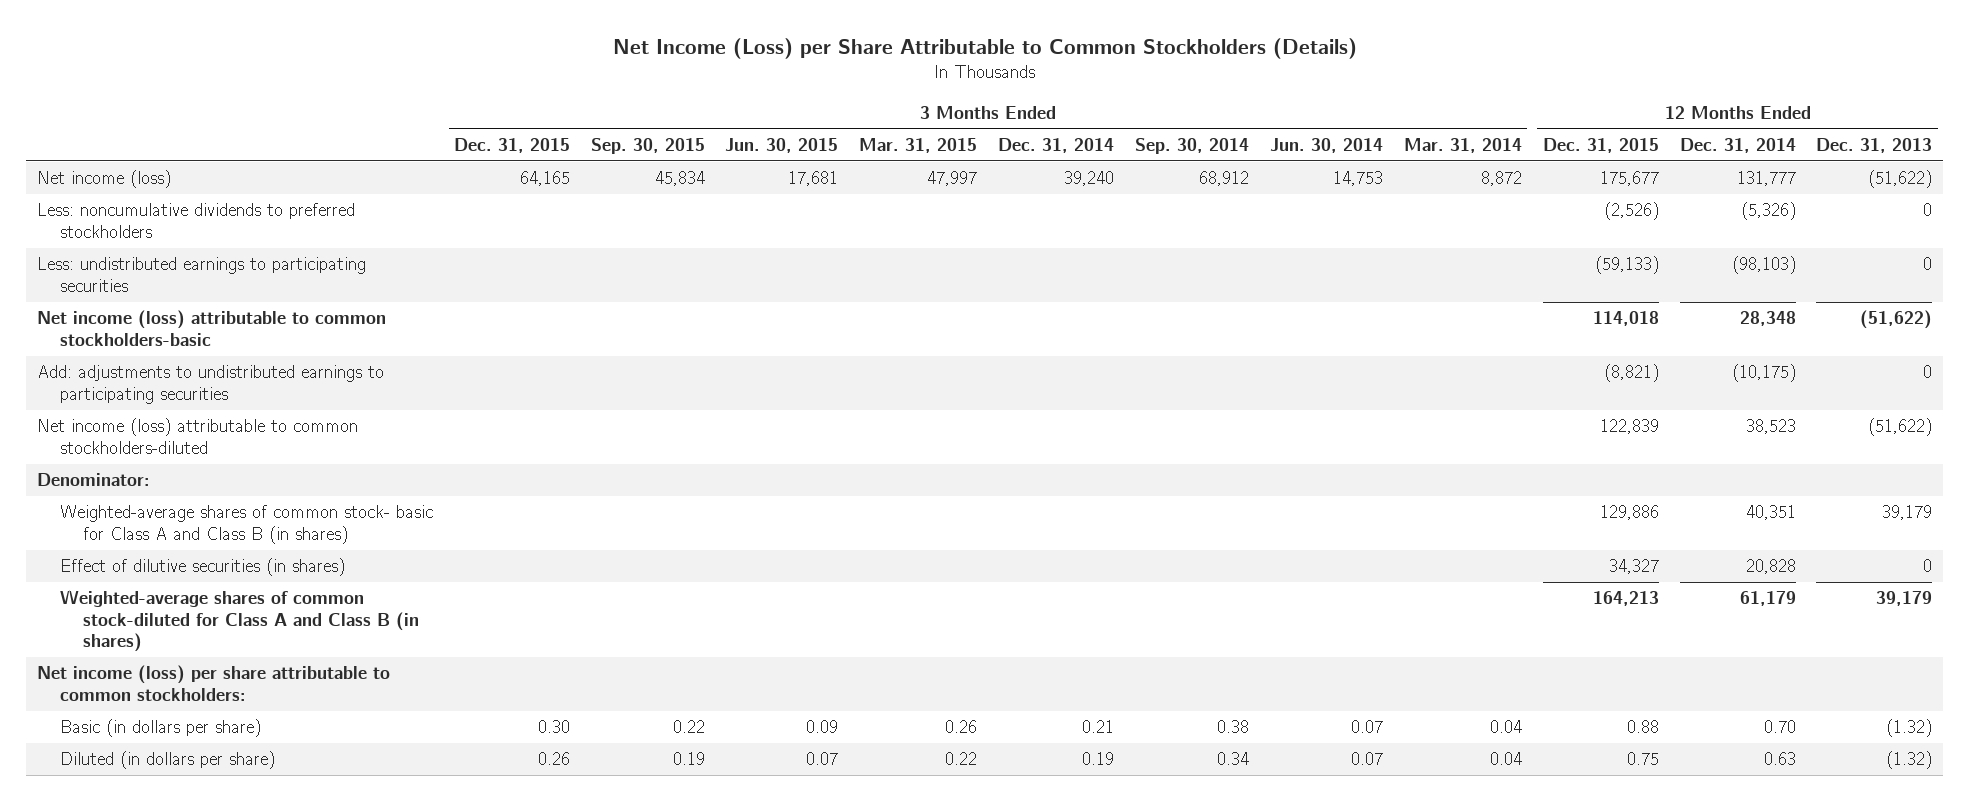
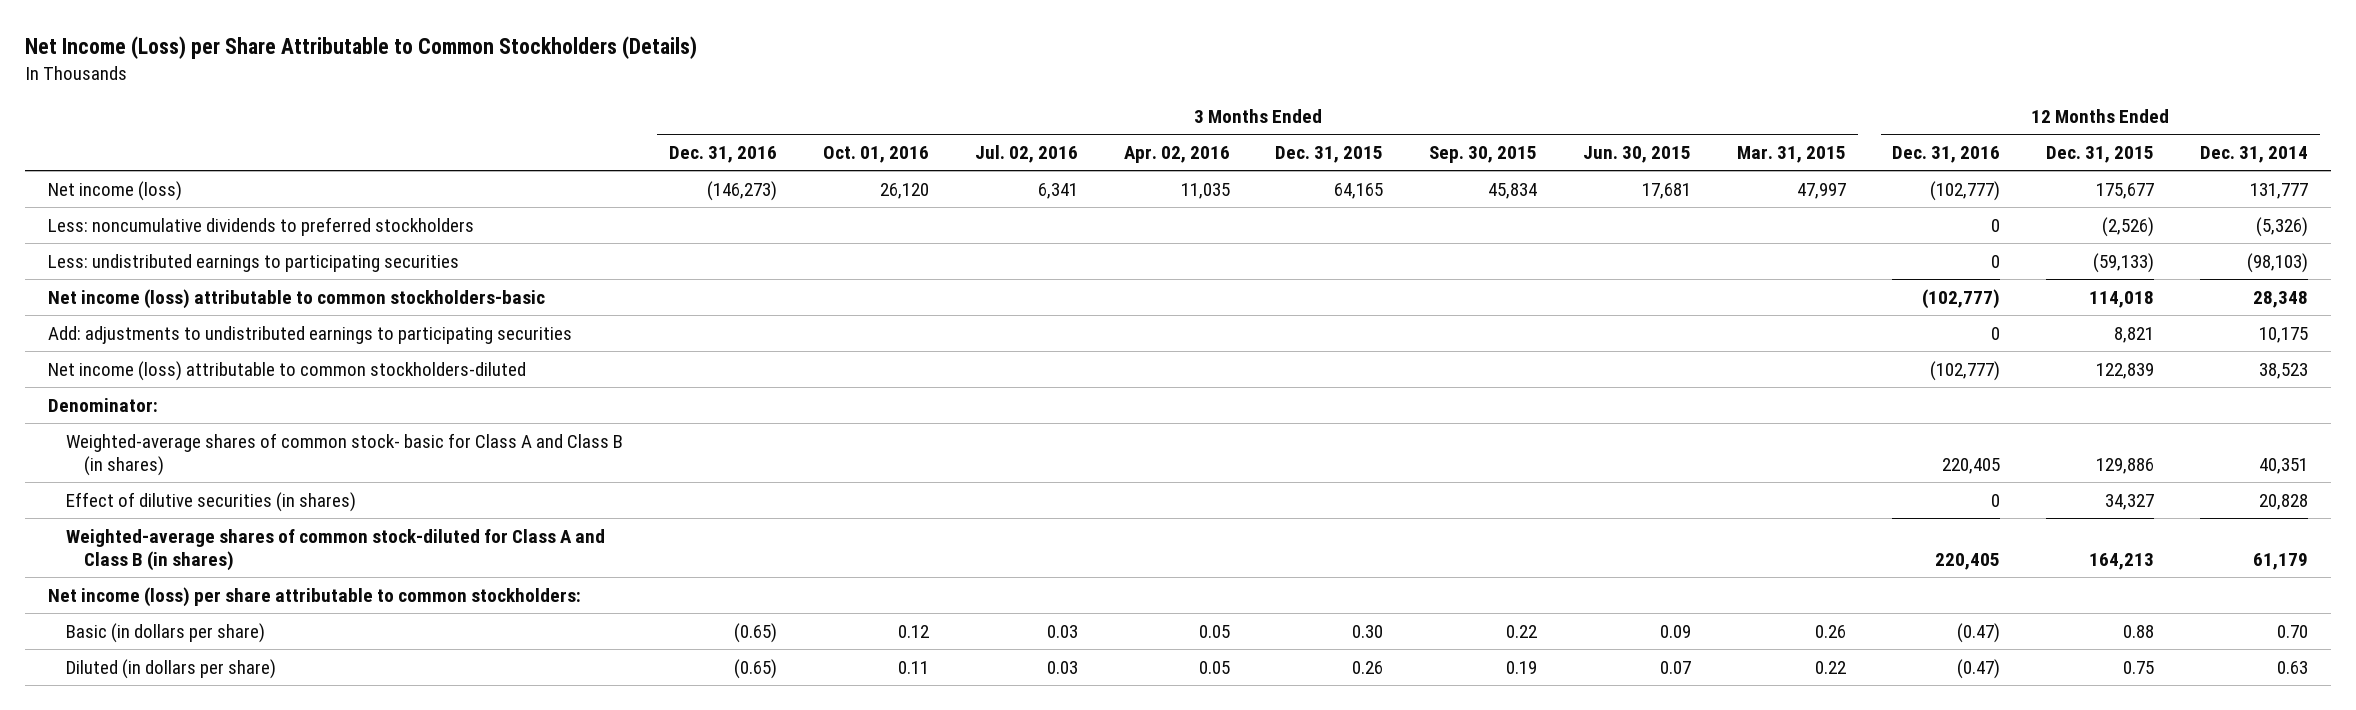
[998,137,1115,153] Dec. 31, 2014 -> none
[1135,137,1250,154] Sep. 30, 2014 -> none
[1269,137,1383,153] Jun. 30, 2014 -> none
[1403,137,1522,153] Mar. 31, 2014 -> none
[1816,137,1933,153] Dec. 31, 2013 -> none
none -> [668,146,777,164] Dec. 31, 2016
none -> [822,146,929,164] Oct. 01, 2016
none -> [974,145,1078,164] Jul. 02, 2016
none -> [1123,146,1230,164] Apr. 02, 2016
none -> [1892,146,2001,164] Dec. 31, 2016
[1603,364,1659,383] (8,821) -> [2114,326,2155,343] 8,821
[1731,364,1796,383] (10,175) -> [2259,326,2309,343] 10,175

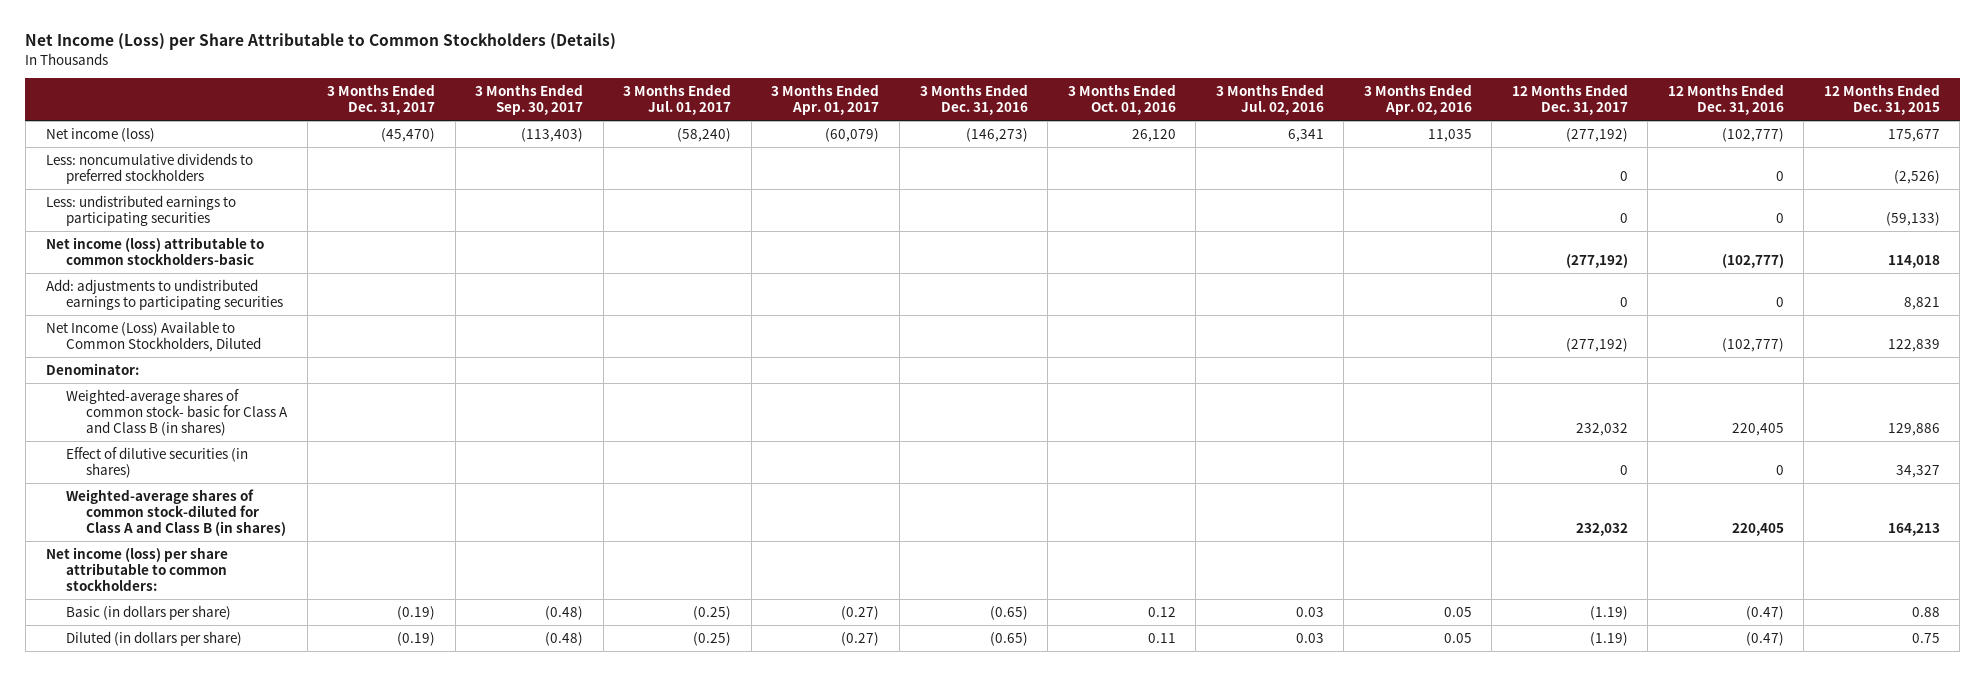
[1275,146,1384,164] Dec. 31, 2015 -> none
[1429,146,1538,164] Sep. 30, 2015 -> none
[1583,146,1692,164] Jun. 30, 2015 -> none
[1737,146,1847,164] Mar. 31, 2015 -> none
[2200,146,2309,164] Dec. 31, 2014 -> none
none -> [327,84,436,116] 3 Months Ended Dec. 31, 2017
none -> [475,84,584,116] 3 Months Ended Sep. 30, 2017
none -> [623,84,732,116] 3 Months Ended Jul. 01, 2017
none -> [771,84,880,116] 3 Months Ended Apr. 01, 2017
none -> [1511,84,1628,116] 12 Months Ended Dec. 31, 2017
[47,360,526,381] Net income (loss) attributable to common stockholders-diluted -> [45,320,261,353] Net Income (Loss) Available to Common Stockholders, Diluted

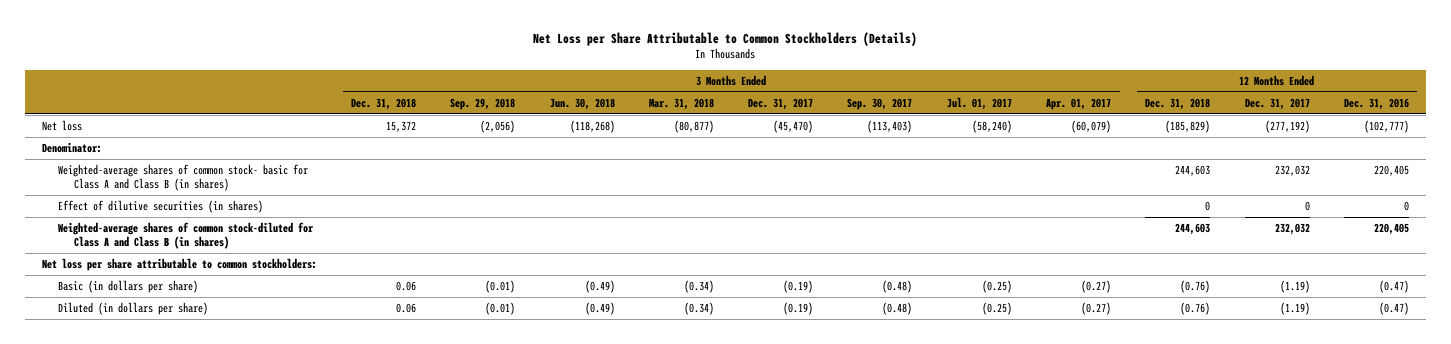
[25,33,617,51] Net Income (Loss) per Share Attributable to Common Stockholders (Details) -> [533,31,918,46] Net Loss per Share Attributable to Common Stockholders (Details)
[919,84,1028,116] 3 Months Ended Dec. 31, 2016 -> none
[1067,84,1176,116] 3 Months Ended Oct. 01, 2016 -> none
[1215,84,1324,116] 3 Months Ended Jul. 02, 2016 -> none
[1363,84,1472,116] 3 Months Ended Apr. 02, 2016 -> none
[1823,84,1940,116] 12 Months Ended Dec. 31, 2015 -> none
none -> [351,97,417,110] Dec. 31, 2018
none -> [450,97,516,110] Sep. 29, 2018
none -> [549,97,615,110] Jun. 30, 2018
none -> [648,97,714,110] Mar. 31, 2018
none -> [1145,97,1211,110] Dec. 31, 2018
[45,152,253,185] Less: noncumulative dividends to preferred stockholders -> none
[45,194,236,227] Less: undistributed earnings to participating securities -> none
[45,236,264,266] Net income (loss) attributable to common stockholders-basic -> none
[45,278,283,311] Add: adjustments to undistributed earnings to participating securities -> none
[45,320,261,353] Net Income (Loss) Available to Common Stockholders, Diluted -> none
[45,127,155,142] Net income (loss) -> [41,120,82,132] Net loss
[45,546,228,592] Net income (loss) per share attributable to common stockholders: -> [41,258,317,272] Net loss per share attributable to common stockholders:

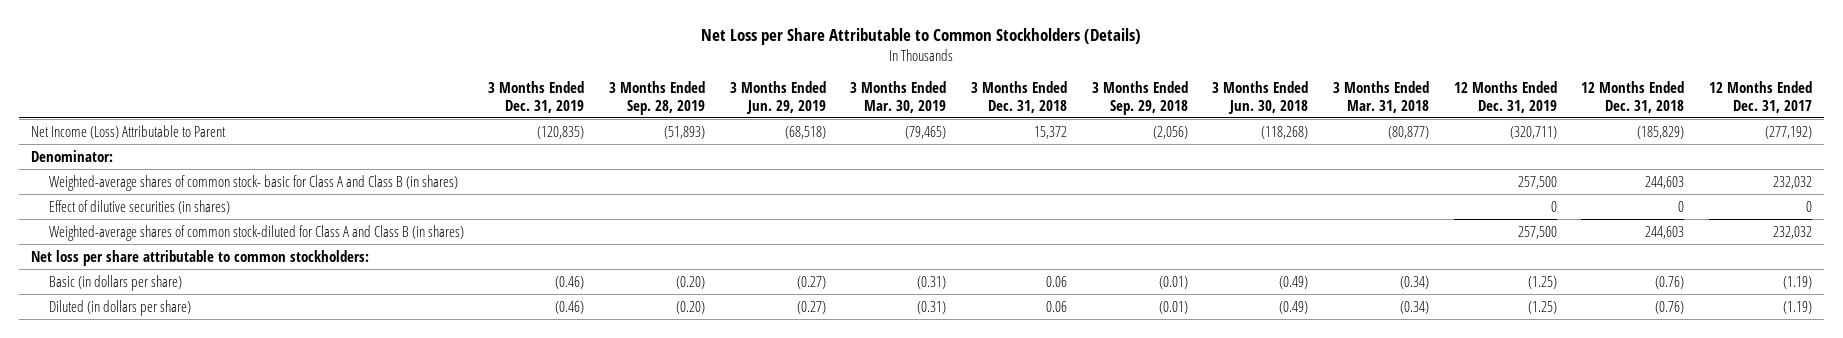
[748,97,814,110] Dec. 31, 2017 -> none
[847,97,913,110] Sep. 30, 2017 -> none
[946,96,1012,110] Jul. 01, 2017 -> none
[1045,97,1111,110] Apr. 01, 2017 -> none
[1343,97,1409,110] Dec. 31, 2016 -> none
none -> [488,81,585,113] 3 Months Ended Dec. 31, 2019
none -> [609,81,706,115] 3 Months Ended Sep. 28, 2019
none -> [729,81,826,114] 3 Months Ended Jun. 29, 2019
none -> [850,81,947,113] 3 Months Ended Mar. 30, 2019
none -> [1453,81,1557,113] 12 Months Ended Dec. 31, 2019
[41,120,82,132] Net loss -> [30,124,226,139] Net Income (Loss) Attributable to Parent

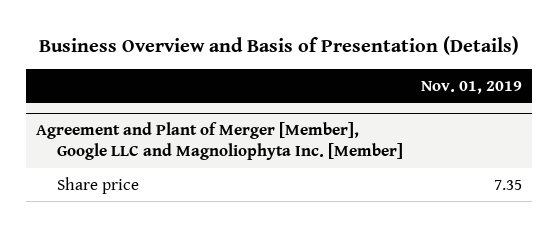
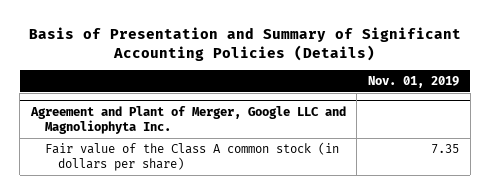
[38,36,519,56] Business Overview and Basis of Presentation (Details) -> [28,26,461,61] Basis of Presentation and Summary of Significant Accounting Policies (Details)
[35,122,403,161] Agreement and Plant of Merger [Member], Google LLC and Magnoliophyta Inc. [Member] -> [29,105,346,134] Agreement and Plant of Merger, Google LLC and Magnoliophyta Inc.
[56,176,139,194] Share price -> [44,142,339,172] Fair value of the Class A common stock (in dollars per share)

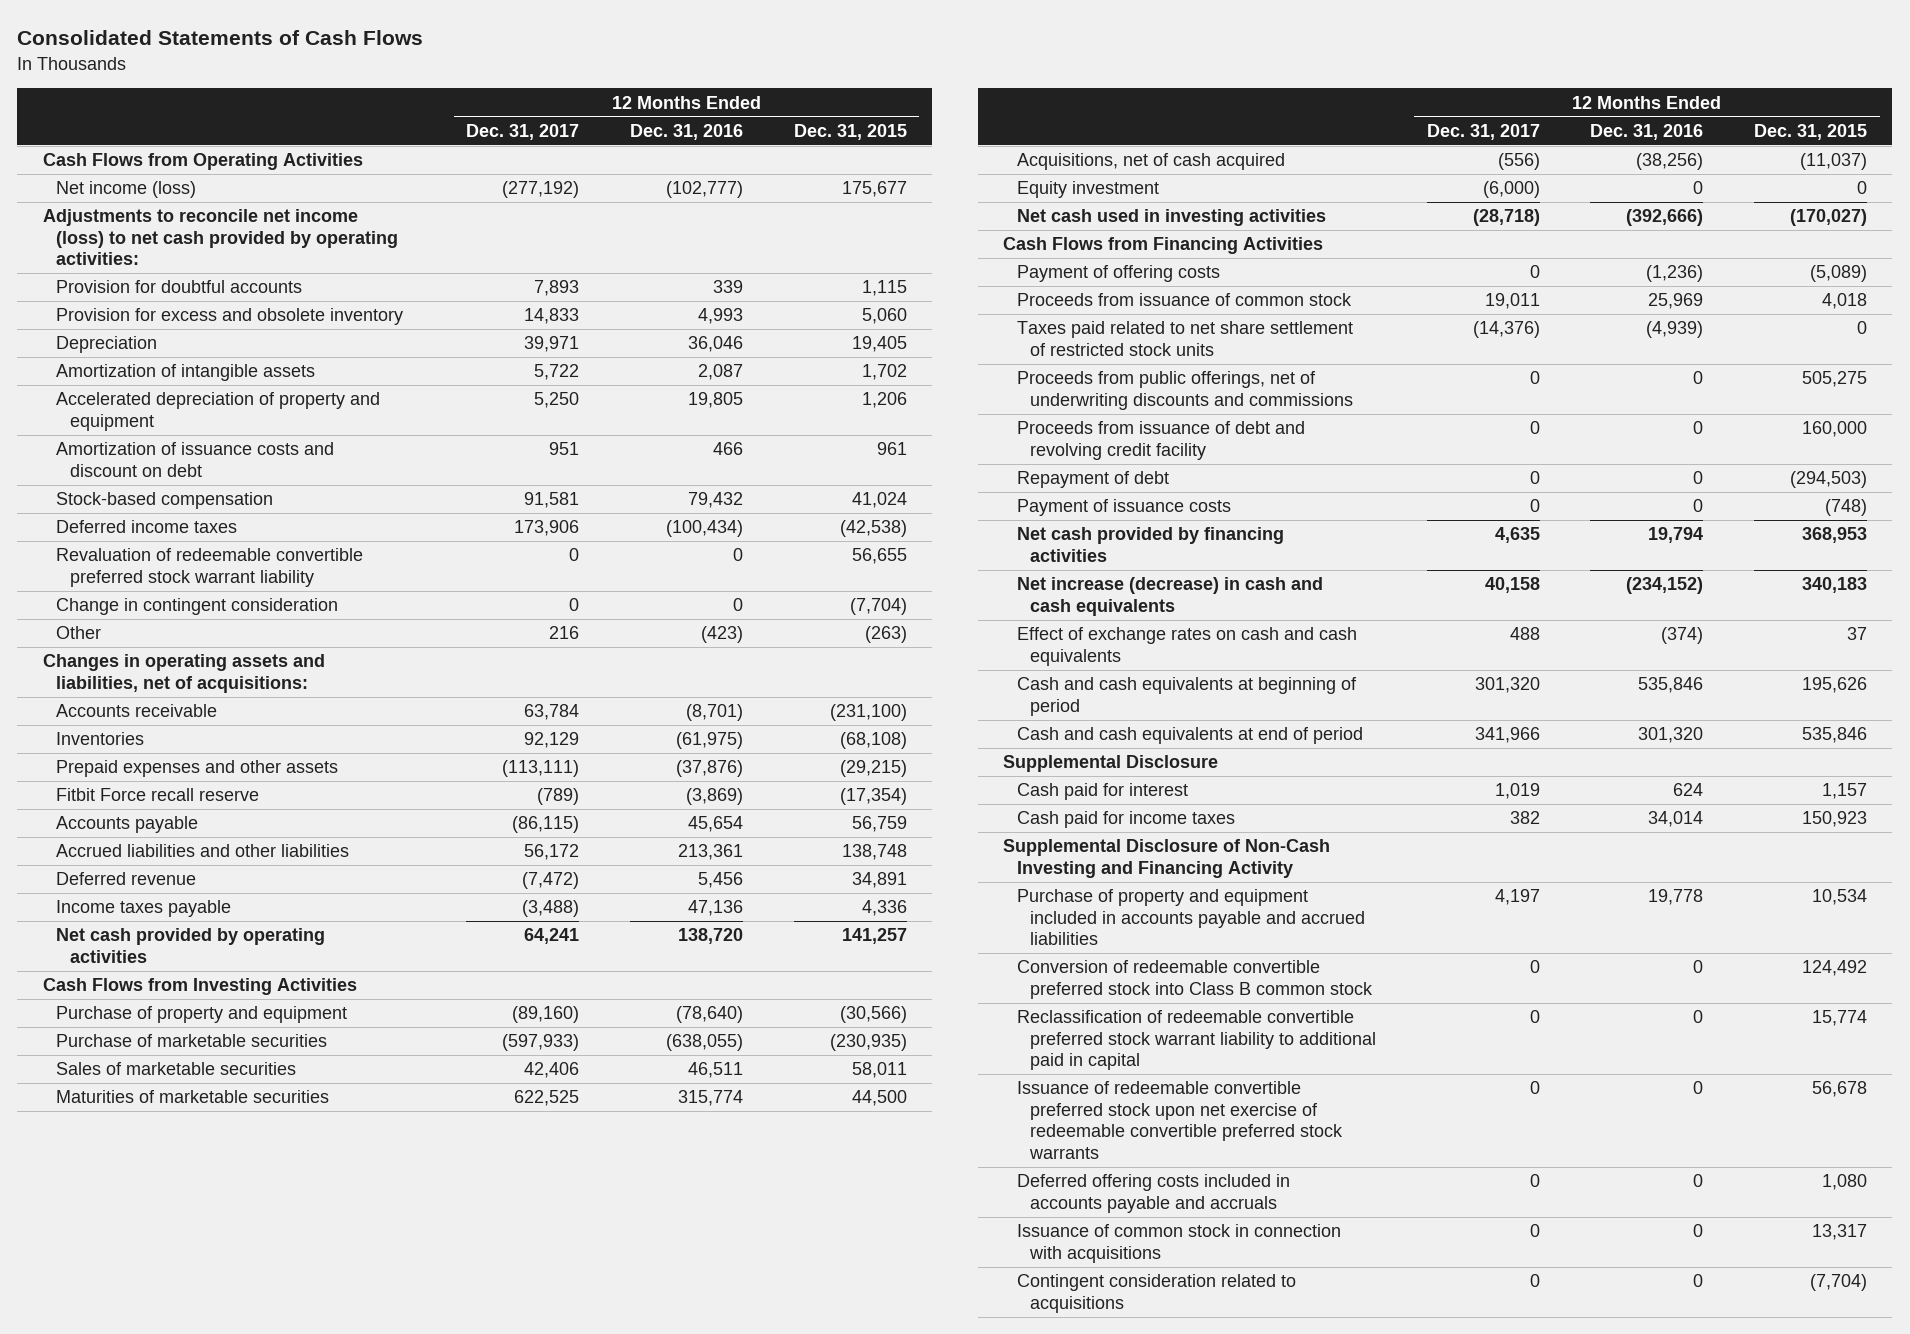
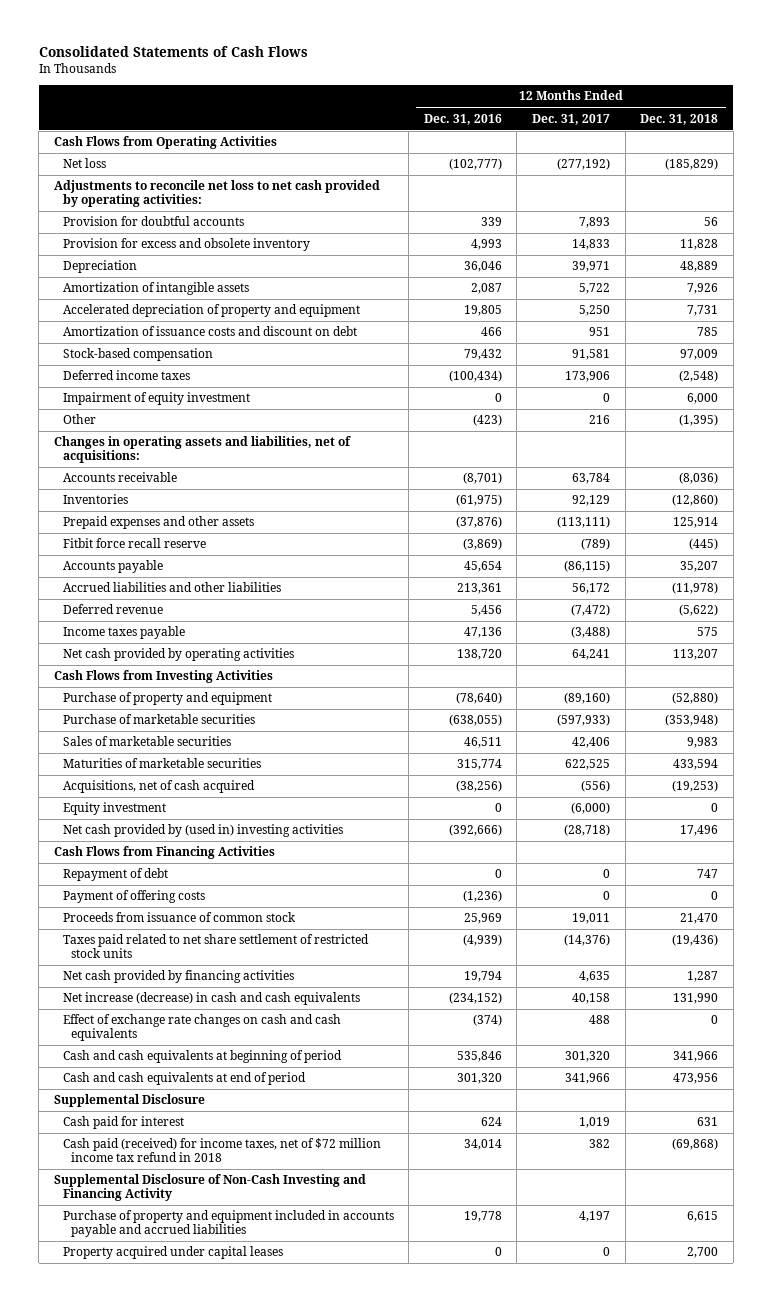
[793,123,907,140] Dec. 31, 2015 -> none
none -> [640,113,719,125] Dec. 31, 2018
[56,181,197,199] Net income (loss) -> [62,158,106,169] Net loss
[42,209,399,266] Adjustments to reconcile net income (loss) to net cash provided by operating activities: -> [53,180,380,208] Adjustments to reconcile net loss to net cash provided by operating activities:
[56,548,364,587] Revaluation of redeemable convertible preferred stock warrant liability -> none
[56,598,339,616] Change in contingent consideration -> none
none -> [62,392,250,406] Impairment of equity investment
[56,788,260,802] Fitbit Force recall reserve -> [62,538,206,549] Fitbit force recall reserve
[1016,209,1326,227] Net cash used in investing activities -> [62,824,343,838] Net cash provided by (used in) investing activities
[1016,471,1169,489] Repayment of debt -> [62,868,168,882] Repayment of debt
[1016,371,1354,410] Proceeds from public offerings, net of underwriting discounts and commissions -> none
[1016,421,1305,460] Proceeds from issuance of debt and revolving credit facility -> none
[1016,499,1231,517] Payment of issuance costs -> none
[1016,627,1357,666] Effect of exchange rates on cash and cash equivalents -> [62,1014,341,1042] Effect of exchange rate changes on cash and cash equivalents
[1016,811,1235,829] Cash paid for income taxes -> [62,1138,381,1163] Cash paid (received) for income taxes, net of $72 million income tax refund in 2018
[1016,960,1374,999] Conversion of redeemable convertible preferred stock into Class B common stock -> none
[1016,1010,1377,1071] Reclassification of redeemable convertible preferred stock warrant liability to additional paid in capital -> none
[1016,1081,1344,1159] Issuance of redeemable convertible preferred stock upon net exercise of redeemable convertible preferred stock warrants -> none
[1016,1174,1290,1213] Deferred offering costs included in accounts payable and accruals -> none
[1016,1224,1341,1263] Issuance of common stock in connection with acquisitions -> none
[1016,1274,1296,1313] Contingent consideration related to acquisitions -> none
none -> [62,1246,283,1260] Property acquired under capital leases

